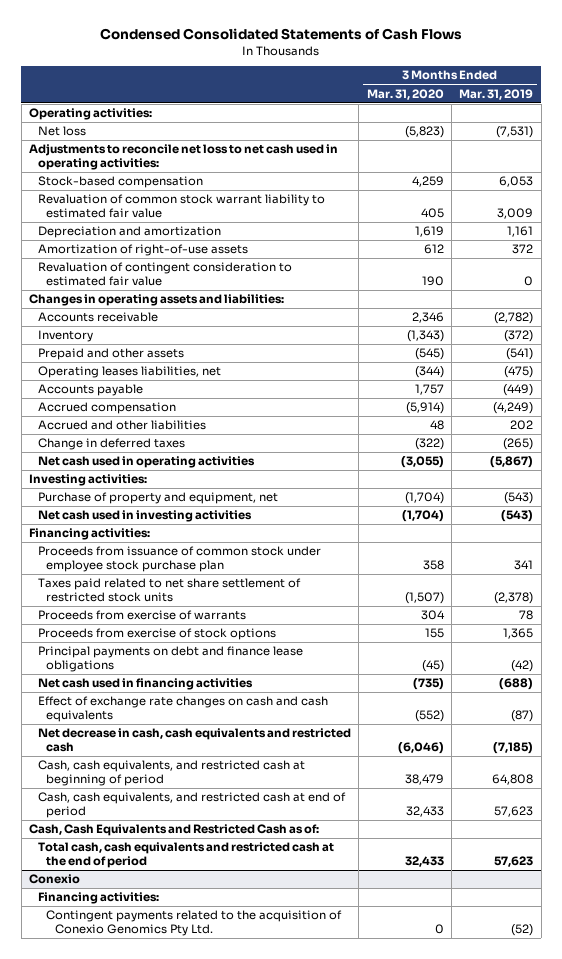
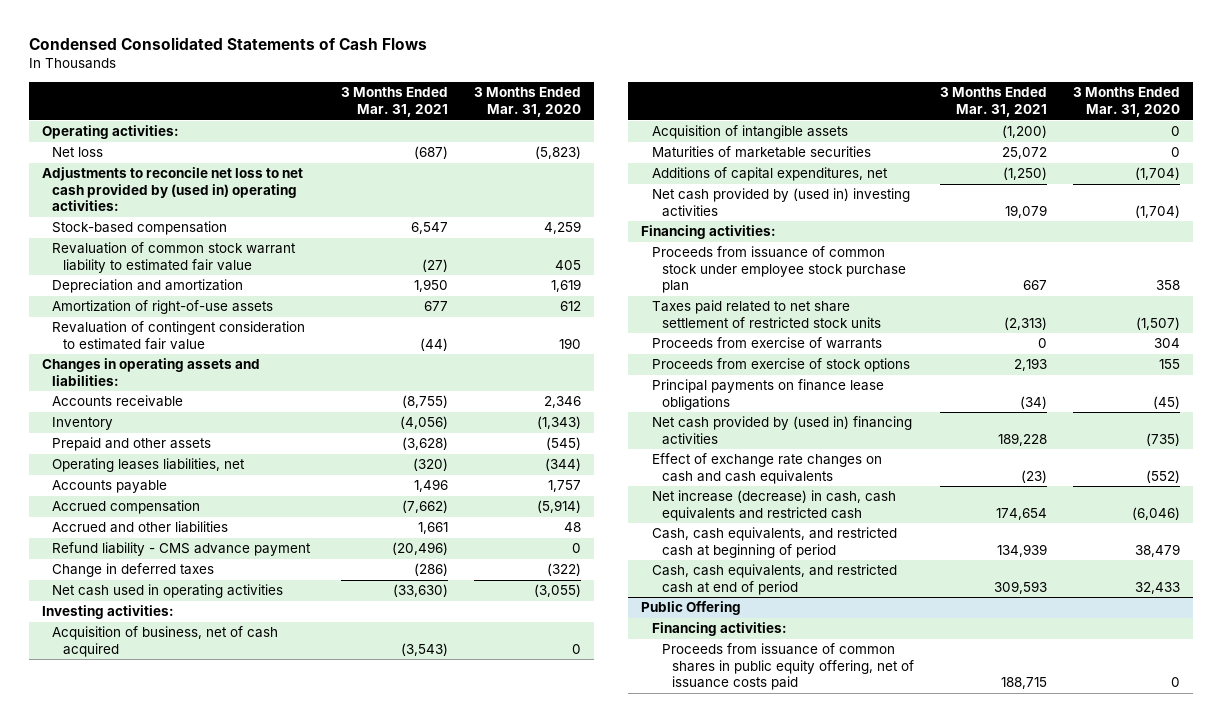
[459,88,534,100] Mar. 31, 2019 -> none
none -> [341,87,449,118] 3 Months Ended Mar. 31, 2021
[29,144,339,170] Adjustments to reconcile net loss to net cash used in operating activities: -> [42,167,304,212] Adjustments to reconcile net loss to net cash provided by (used in) operating activities:
none -> [52,542,312,557] Refund liability - CMS advance payment
none -> [52,626,279,657] Acquisition of business, net of cash acquired
none -> [651,125,848,140] Acquisition of intangible assets
none -> [651,146,871,159] Maturities of marketable securities
[37,492,278,505] Purchase of property and equipment, net -> [651,167,888,182] Additions of capital expenditures, net
[37,510,252,523] Net cash used in investing activities -> [651,188,910,217] Net cash provided by (used in) investing activities
[37,646,303,672] Principal payments on debt and finance lease obligations -> [651,379,884,410] Principal payments on finance lease obligations
[37,678,253,691] Net cash used in financing activities -> [651,416,912,445] Net cash provided by (used in) financing activities
[37,728,351,752] Net decrease in cash, cash equivalents and restricted cash -> [651,490,896,521] Net increase (decrease) in cash, cash equivalents and restricted cash
[29,824,320,837] Cash, Cash Equivalents and Restricted Cash as of: -> none
[37,842,334,868] Total cash, cash equivalents and restricted cash at the end of period -> none
[29,874,81,885] Conexio -> none
none -> [641,601,742,616] Public Offering
[46,910,343,936] Contingent payments related to the acquisition of Conexio Genomics Pty Ltd. -> none
none -> [662,643,915,691] Proceeds from issuance of common shares in public equity offering, net of issuance costs paid

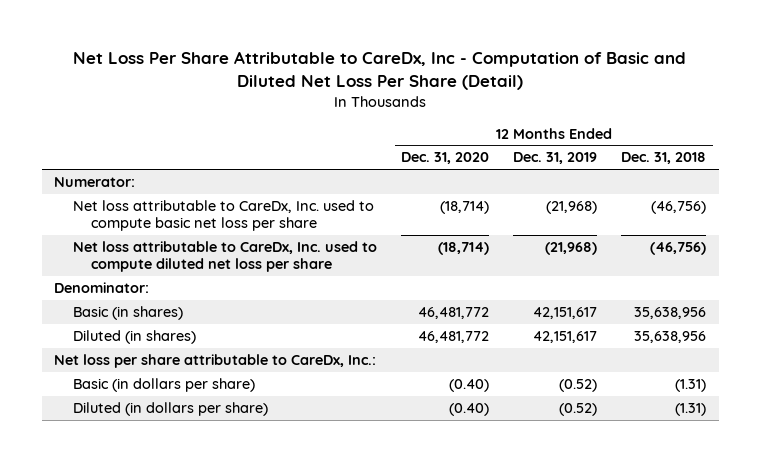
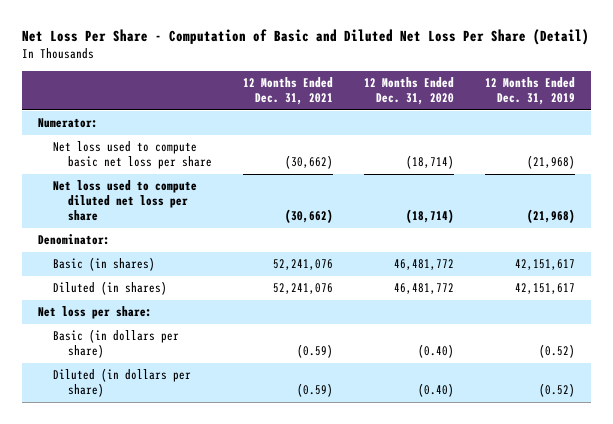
[73,51,687,91] Net Loss Per Share Attributable to CareDx, Inc - Computation of Basic and Diluted Net Loss Per Share (Detail) -> [21,29,589,46] Net Loss Per Share - Computation of Basic and Diluted Net Loss Per Share (Detail)
[621,152,707,165] Dec. 31, 2018 -> none
none -> [242,77,333,105] 12 Months Ended Dec. 31, 2021
[72,200,374,232] Net loss attributable to CareDx, Inc. used to compute basic net loss per share -> [52,141,212,170] Net loss used to compute basic net loss per share
[72,241,377,273] Net loss attributable to CareDx, Inc. used to compute diluted net loss per share -> [52,180,197,222] Net loss used to compute diluted net loss per share
[53,354,376,369] Net loss per share attributable to CareDx, Inc.: -> [37,306,152,320] Net loss per share:

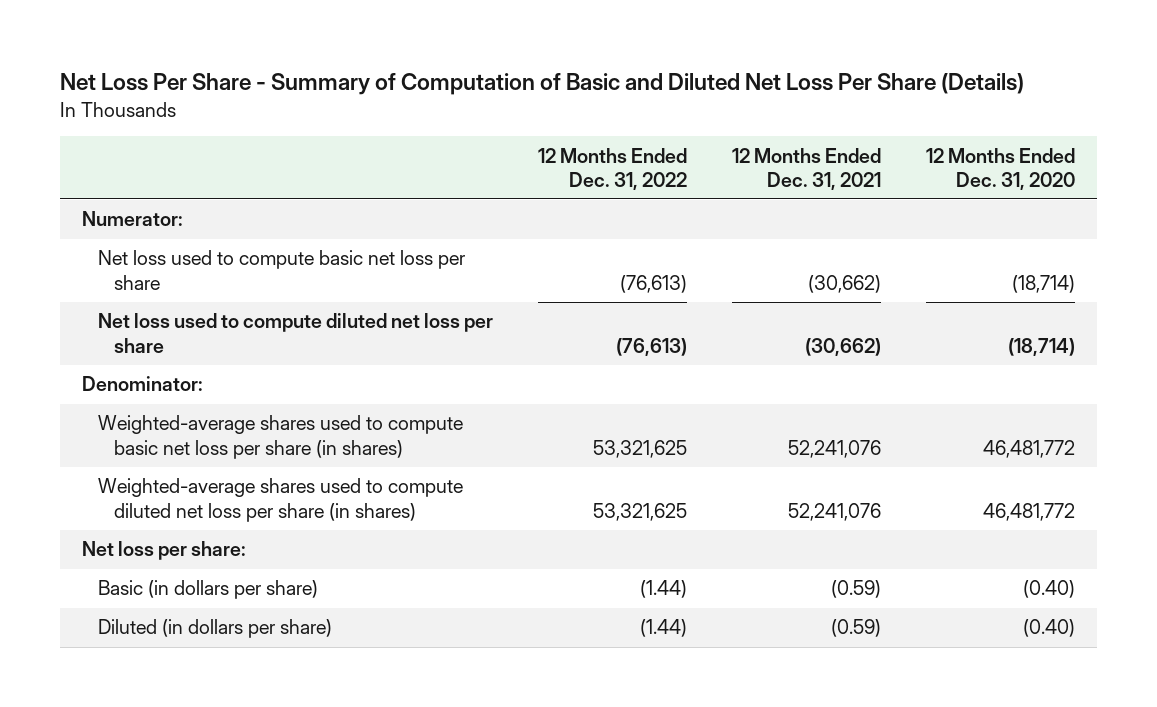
[21,29,589,46] Net Loss Per Share - Computation of Basic and Diluted Net Loss Per Share (Detail) -> [59,73,1024,96] Net Loss Per Share - Summary of Computation of Basic and Diluted Net Loss Per Share (Details)
[485,77,576,105] 12 Months Ended Dec. 31, 2019 -> none
none -> [538,147,688,190] 12 Months Ended Dec. 31, 2022
[52,257,155,272] Basic (in shares) -> [98,415,464,459] Weighted-average shares used to compute basic net loss per share (in shares)
[52,281,167,296] Diluted (in shares) -> [98,478,464,522] Weighted-average shares used to compute diluted net loss per share (in shares)

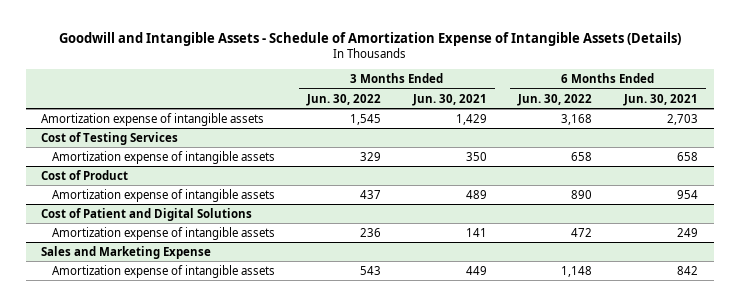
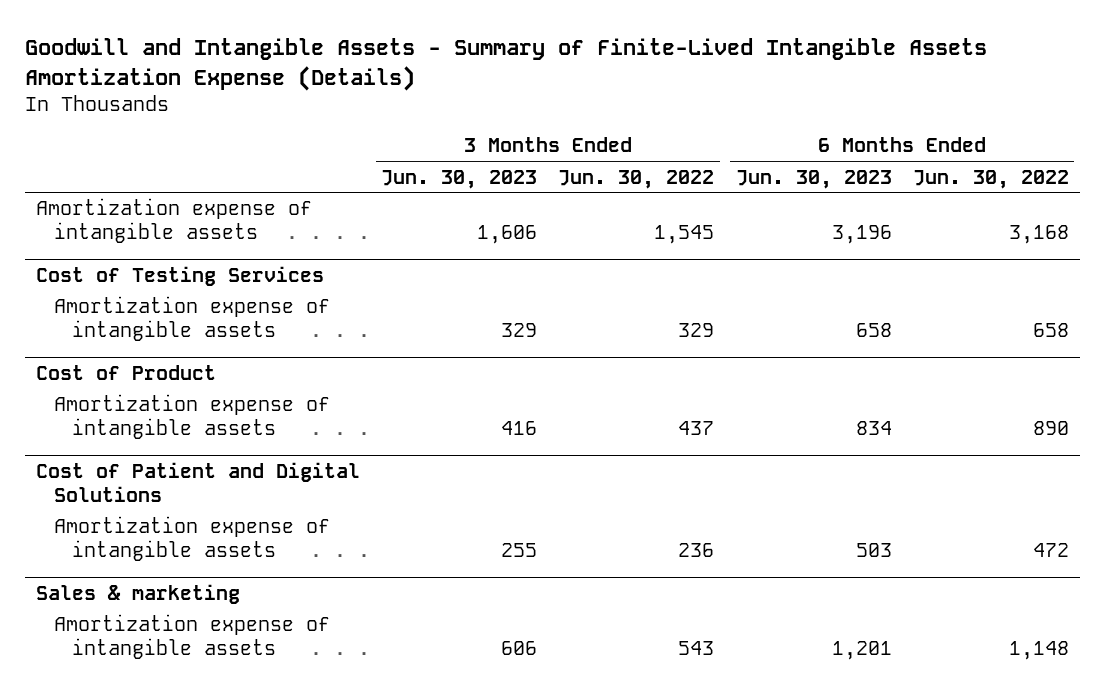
[58,31,681,46] Goodwill and Intangible Assets - Schedule of Amortization Expense of Intangible Assets (Details) -> [25,38,988,91] Goodwill and Intangible Assets - Summary of Finite-Lived Intangible Assets Amortization Expense (Details)
[411,93,487,106] Jun. 30, 2021 -> none
[622,93,698,106] Jun. 30, 2021 -> none
none -> [381,169,538,189] Jun. 30, 2023
none -> [735,169,892,189] Jun. 30, 2023
[41,245,212,259] Sales and Marketing Expense -> [35,584,240,605] Sales & marketing

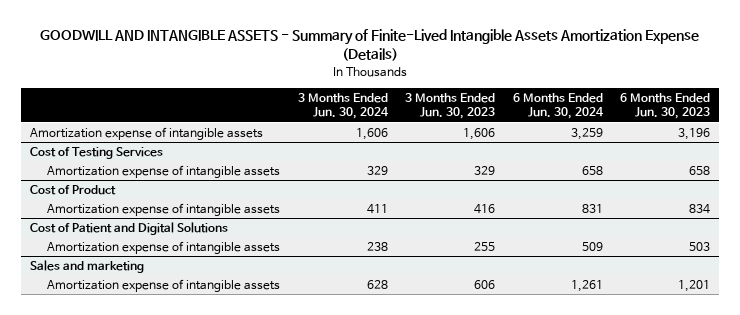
[25,38,988,91] Goodwill and Intangible Assets - Summary of Finite-Lived Intangible Assets Amortization Expense (Details) -> [40,29,700,62] GOODWILL AND INTANGIBLE ASSETS - Summary of Finite-Lived Intangible Assets Amortization Expense (Details)
[558,169,715,189] Jun. 30, 2022 -> none
[912,169,1069,189] Jun. 30, 2022 -> none
none -> [297,92,389,120] 3 Months Ended Jun. 30, 2024
none -> [512,92,604,120] 6 Months Ended Jun. 30, 2024
[35,584,240,605] Sales & marketing -> [30,260,145,274] Sales and marketing

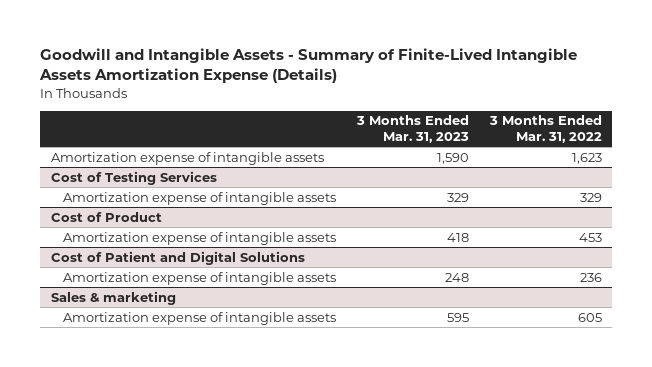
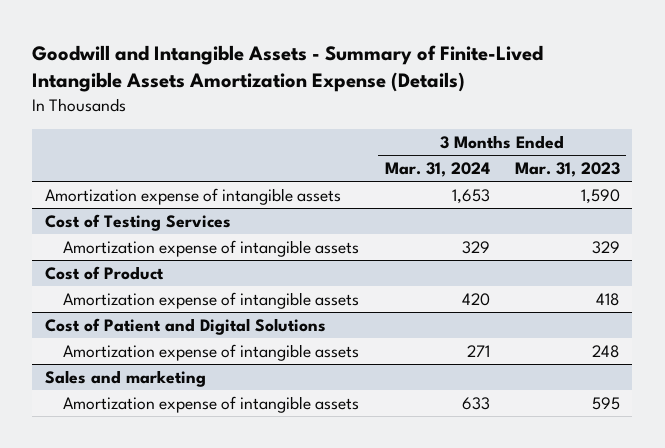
[488,115,602,143] 3 Months Ended Mar. 31, 2022 -> none
none -> [384,162,490,178] Mar. 31, 2024
[50,290,176,305] Sales & marketing -> [45,370,207,388] Sales and marketing

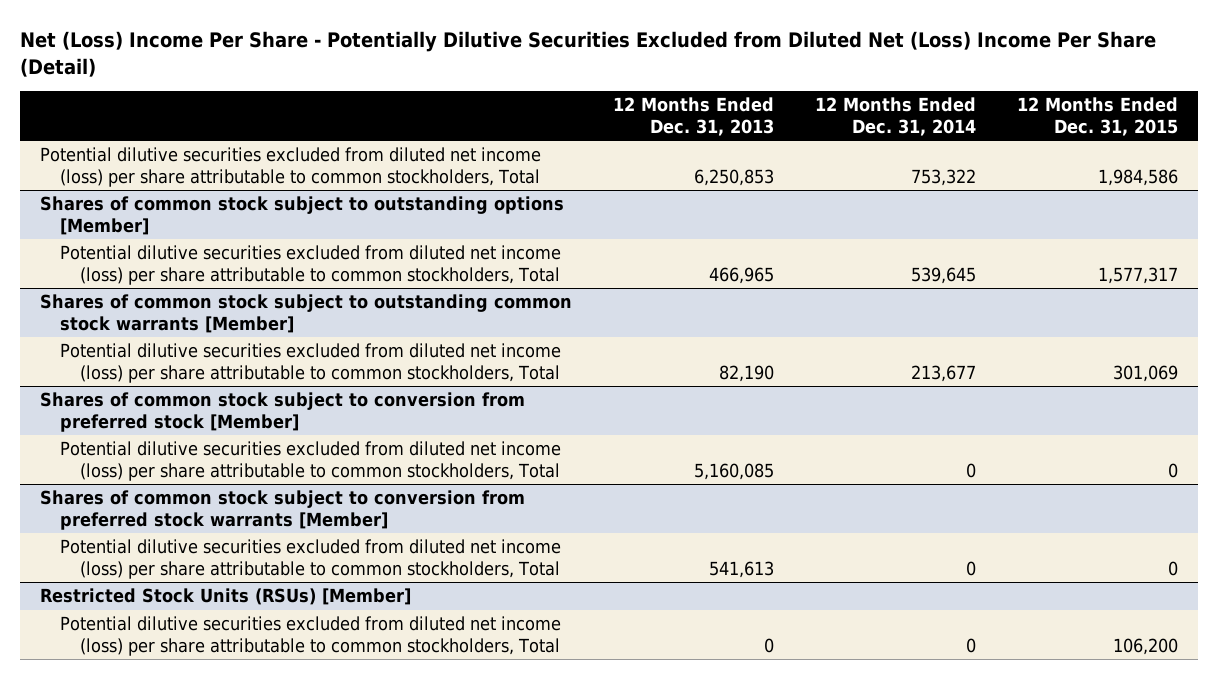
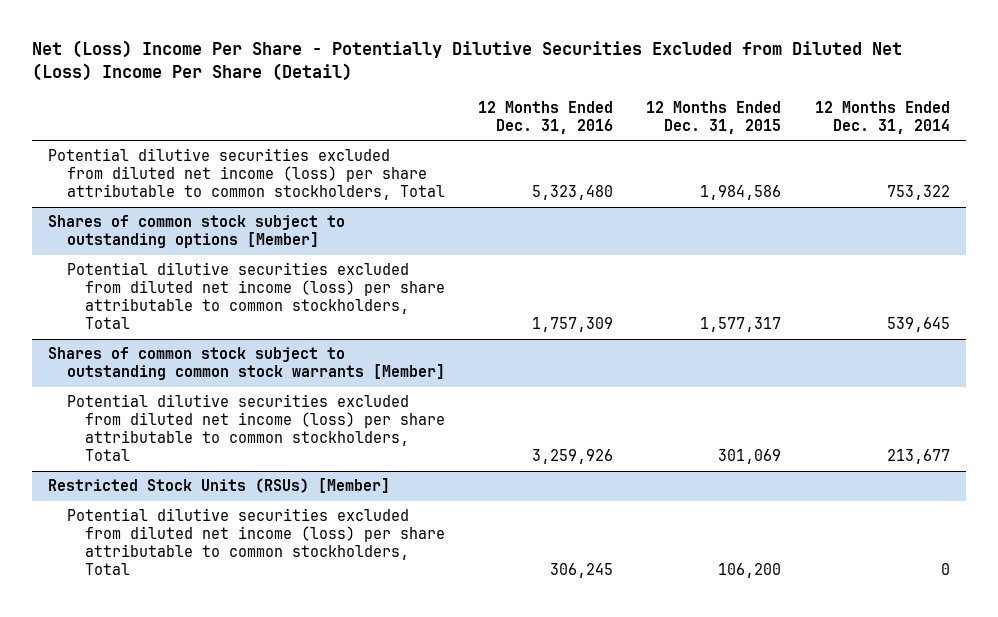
[613,97,775,136] 12 Months Ended Dec. 31, 2013 -> none
none -> [478,100,614,134] 12 Months Ended Dec. 31, 2016
[40,392,526,432] Shares of common stock subject to conversion from preferred stock [Member] -> none
[60,441,562,481] Potential dilutive securities excluded from diluted net income (loss) per share attributable to common stockholders, Total -> none
[40,490,526,530] Shares of common stock subject to conversion from preferred stock warrants [Member] -> none
[60,539,562,579] Potential dilutive securities excluded from diluted net income (loss) per share attributable to common stockholders, Total -> none

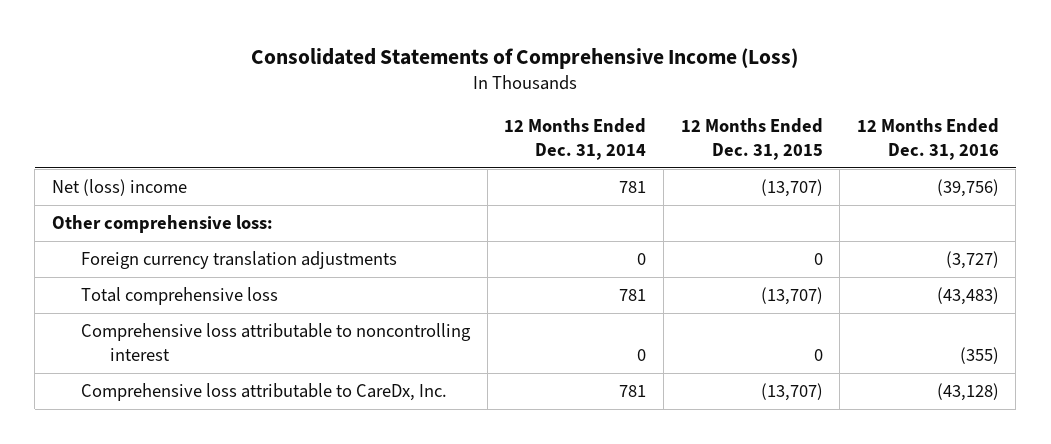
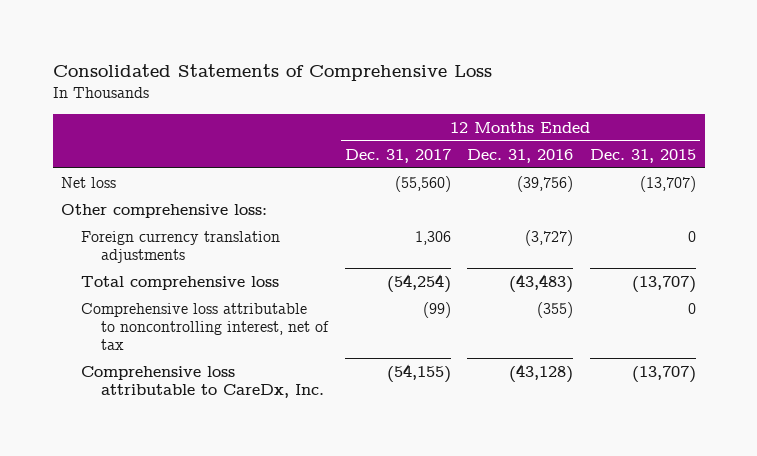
[251,47,799,69] Consolidated Statements of Comprehensive Income (Loss) -> [52,64,492,82] Consolidated Statements of Comprehensive Loss
[504,118,647,160] 12 Months Ended Dec. 31, 2014 -> none
none -> [344,148,451,163] Dec. 31, 2017
[51,179,187,197] Net (loss) income -> [61,176,117,188] Net loss
[81,323,472,362] Comprehensive loss attributable to noncontrolling interest -> [81,302,330,350] Comprehensive loss attributable to noncontrolling interest, net of tax

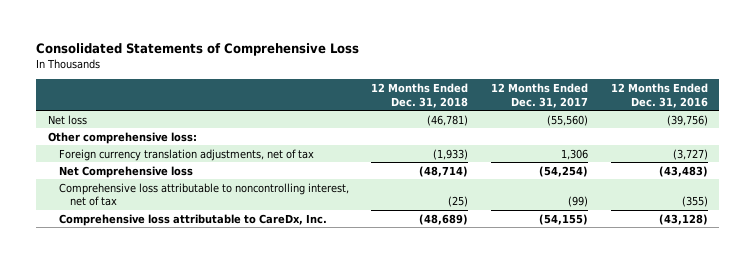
[590,148,697,163] Dec. 31, 2015 -> none
none -> [371,82,469,108] 12 Months Ended Dec. 31, 2018
[81,230,281,263] Foreign currency translation adjustments -> [58,148,314,161] Foreign currency translation adjustments, net of tax
[81,275,280,290] Total comprehensive loss -> [58,165,193,178] Net Comprehensive loss

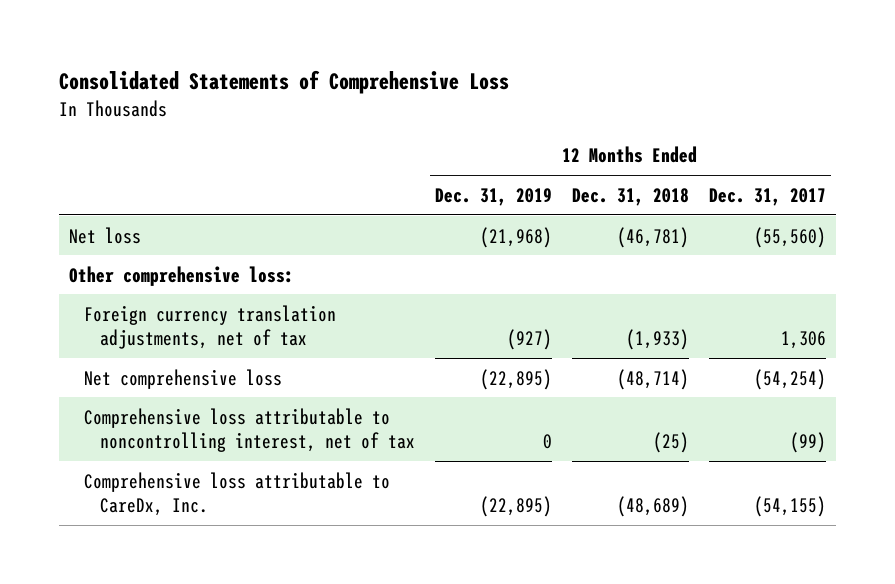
[610,82,708,108] 12 Months Ended Dec. 31, 2016 -> none
none -> [434,187,552,206] Dec. 31, 2019
[58,165,193,178] Net Comprehensive loss -> [84,368,283,389] Net comprehensive loss

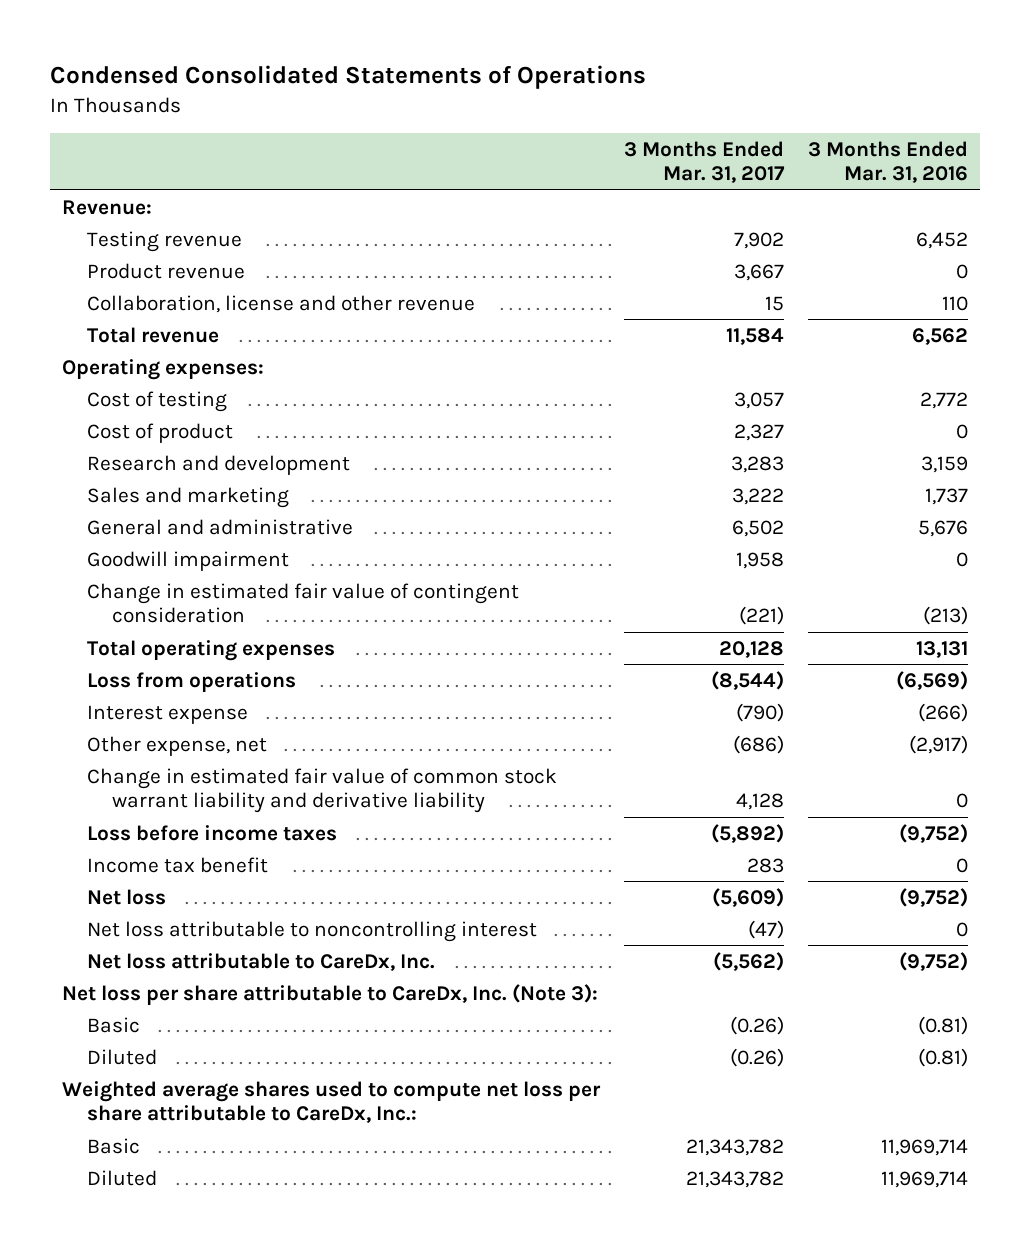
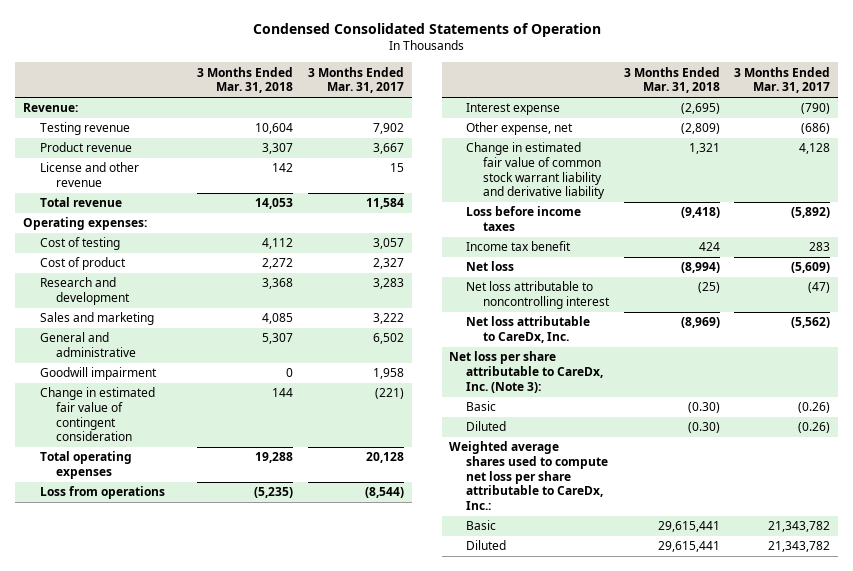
[50,65,647,90] Condensed Consolidated Statements of Operations -> [252,22,601,37] Condensed Consolidated Statements of Operation
[808,140,969,184] 3 Months Ended Mar. 31, 2016 -> none
none -> [197,66,294,94] 3 Months Ended Mar. 31, 2018
[86,294,475,313] Collaboration, license and other revenue -> [39,162,139,188] License and other revenue

